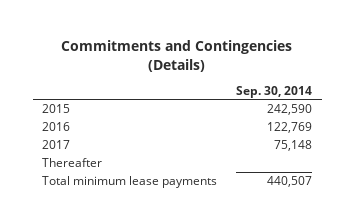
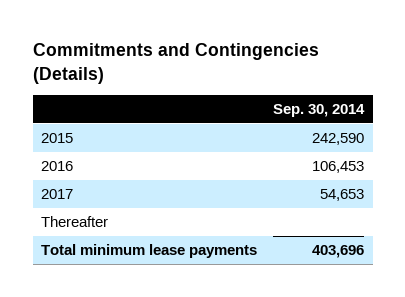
[267,122,313,134] 122,769 -> [312,161,365,174] 106,453
[274,140,313,152] 75,148 -> [320,189,365,202] 54,653
[267,176,313,188] 440,507 -> [312,245,365,259] 403,696

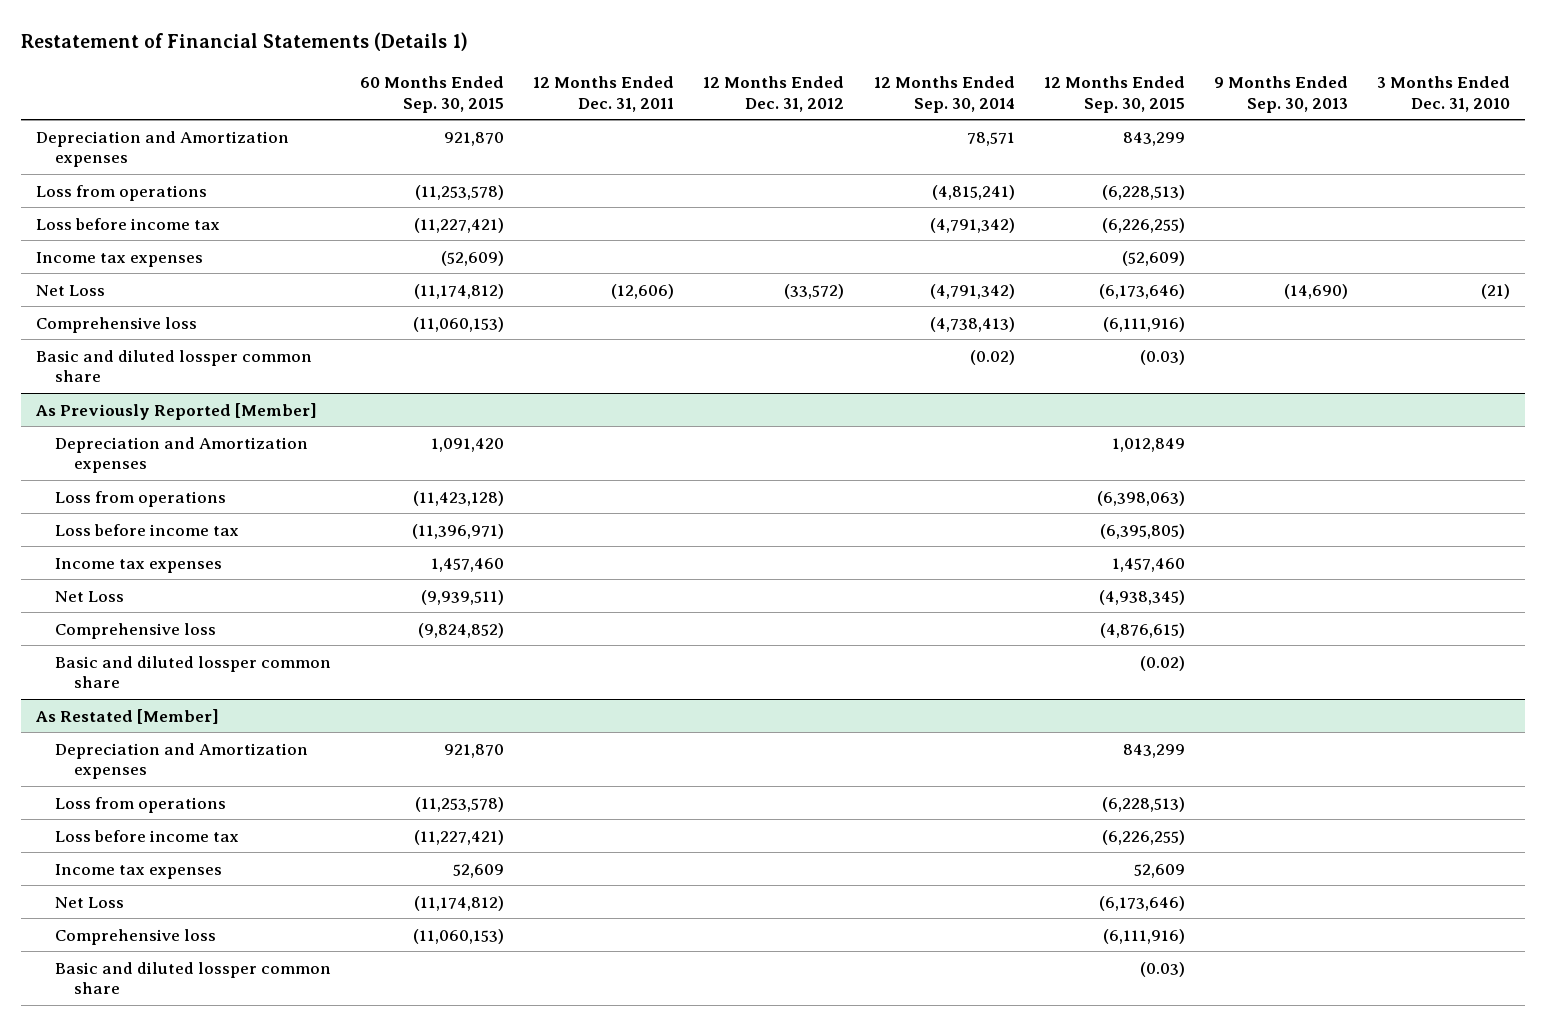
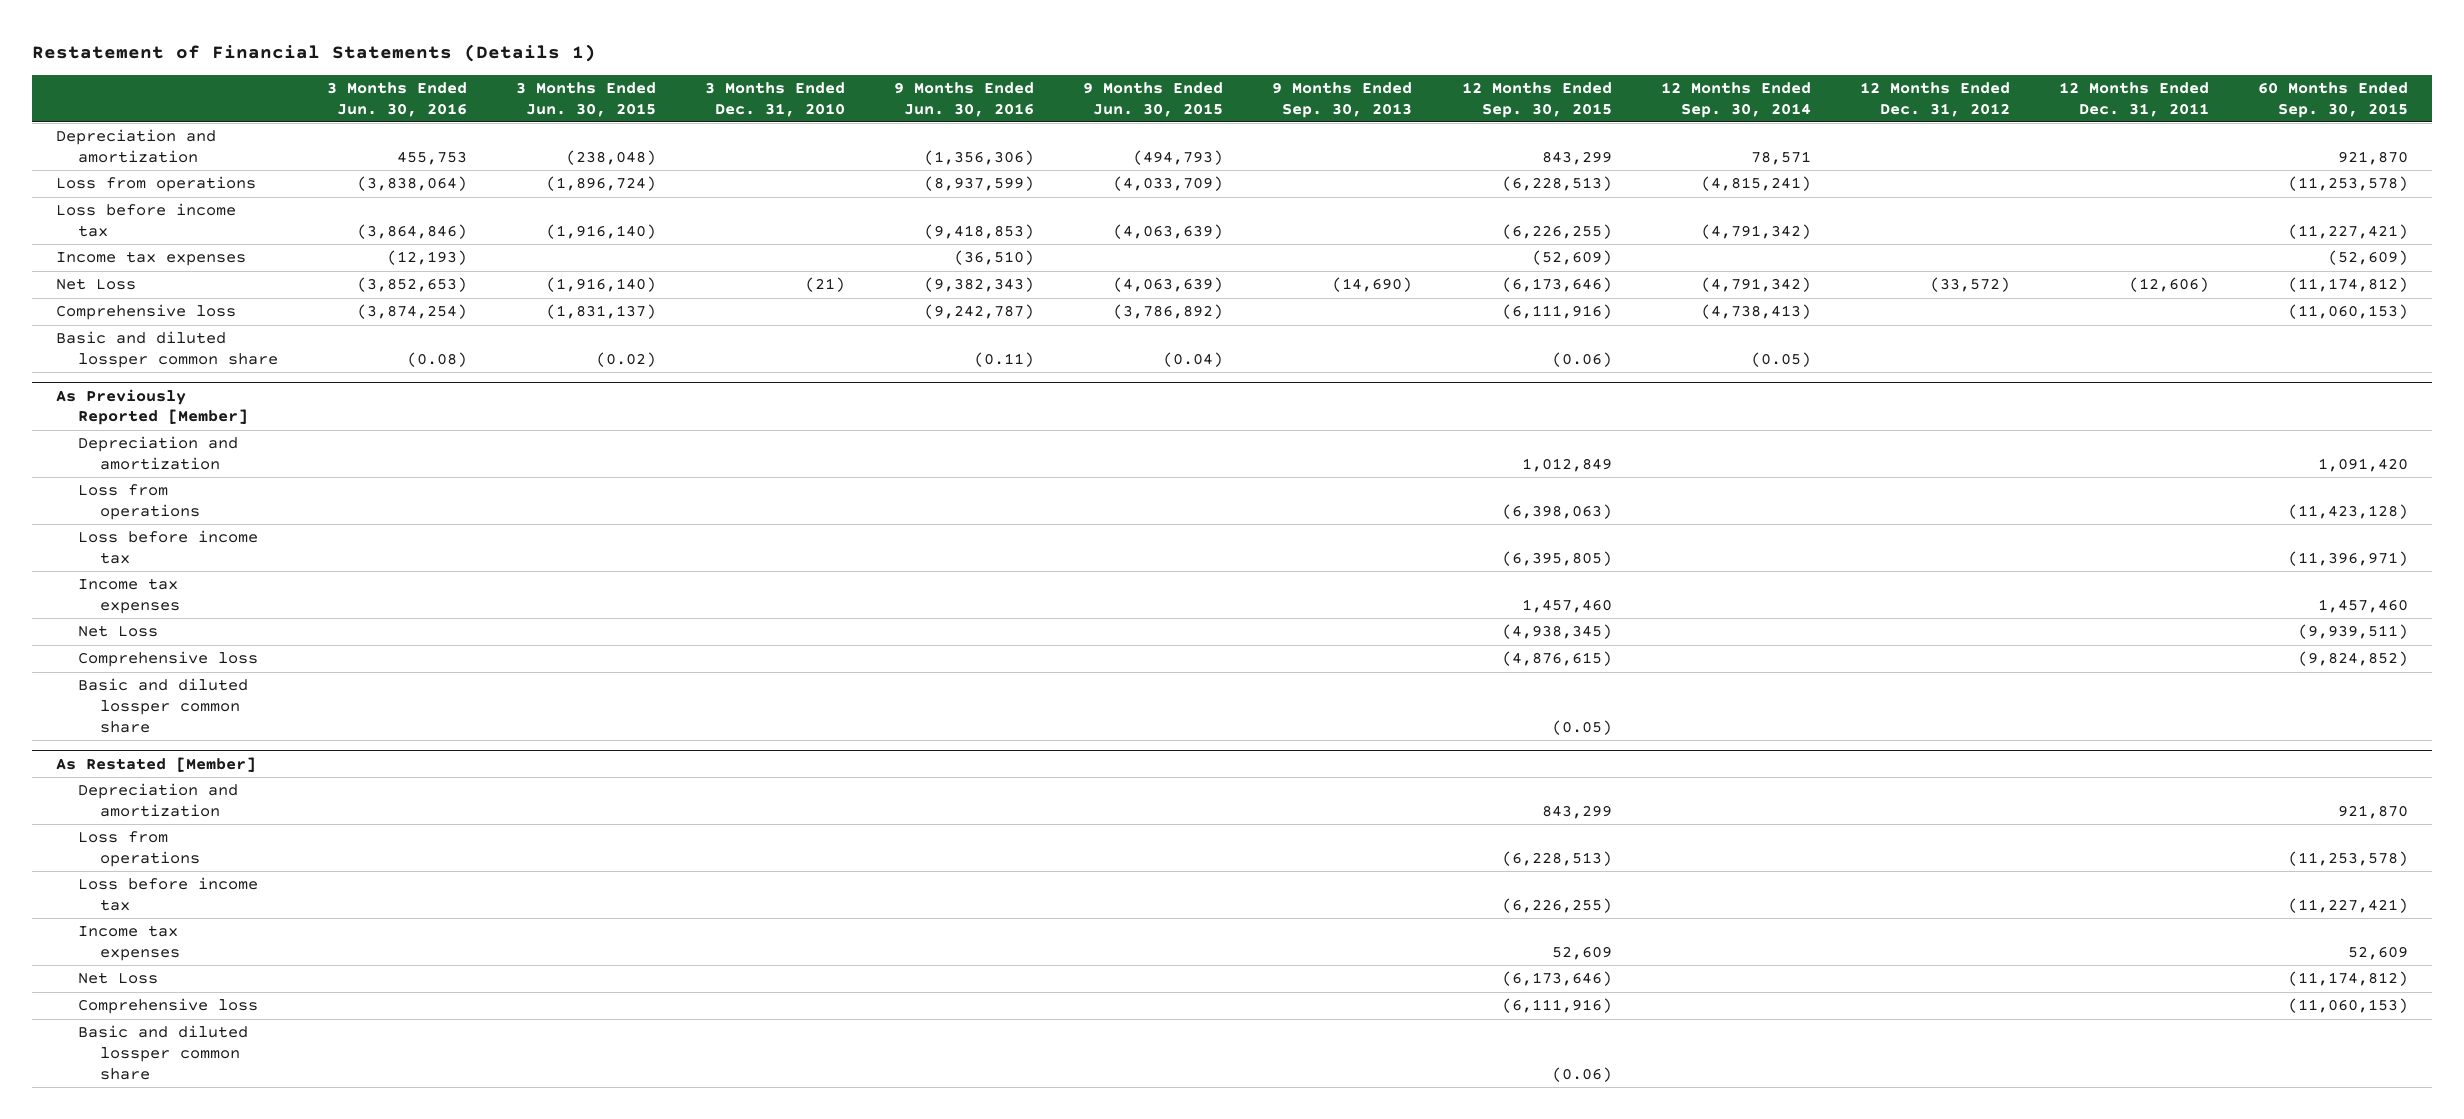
none -> [326,82,467,117] 3 Months Ended Jun. 30, 2016
none -> [516,82,657,117] 3 Months Ended Jun. 30, 2015
none -> [894,82,1035,117] 9 Months Ended Jun. 30, 2016
none -> [1083,82,1224,117] 9 Months Ended Jun. 30, 2015
[35,130,289,168] Depreciation and Amortization expenses -> [56,129,217,163] Depreciation and amortization
[969,349,1015,365] (0.02) -> [1750,351,1811,367] (0.05)
[1139,349,1185,365] (0.03) -> [1551,351,1612,367] (0.06)
[54,436,308,474] Depreciation and Amortization expenses -> [77,436,238,470] Depreciation and amortization
[1139,655,1185,671] (0.02) -> [1551,719,1612,735] (0.05)
[54,742,308,780] Depreciation and Amortization expenses -> [77,783,238,817] Depreciation and amortization
[1139,961,1185,977] (0.03) -> [1551,1066,1612,1082] (0.06)

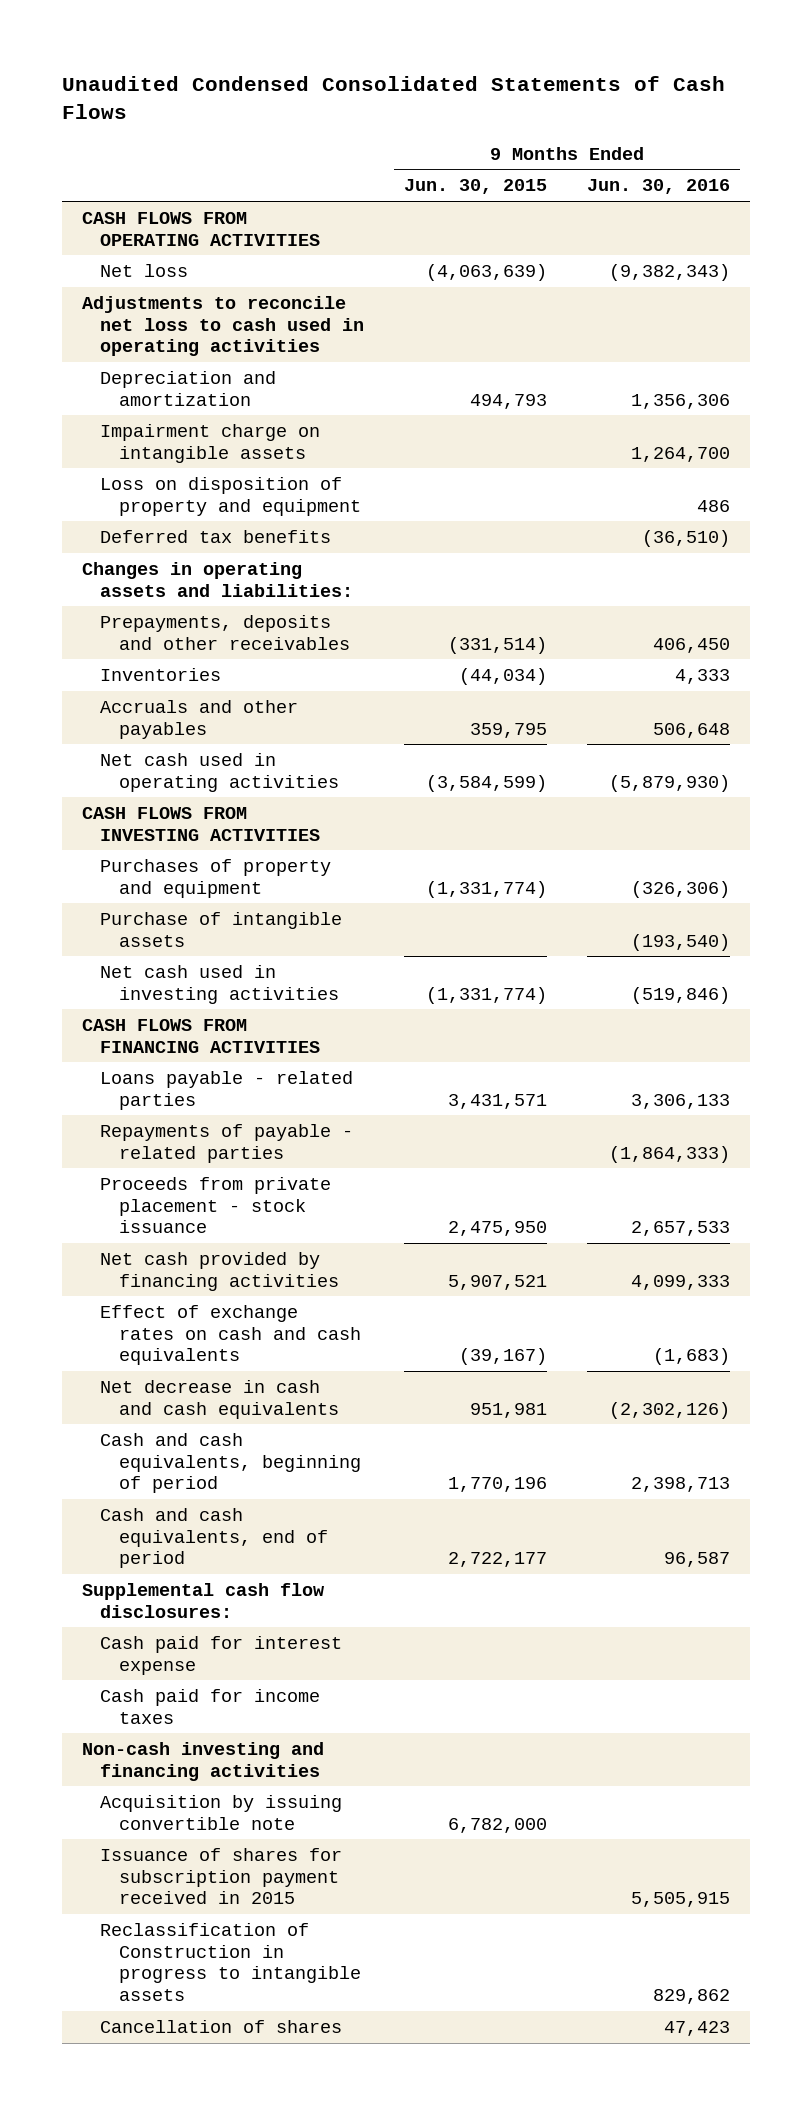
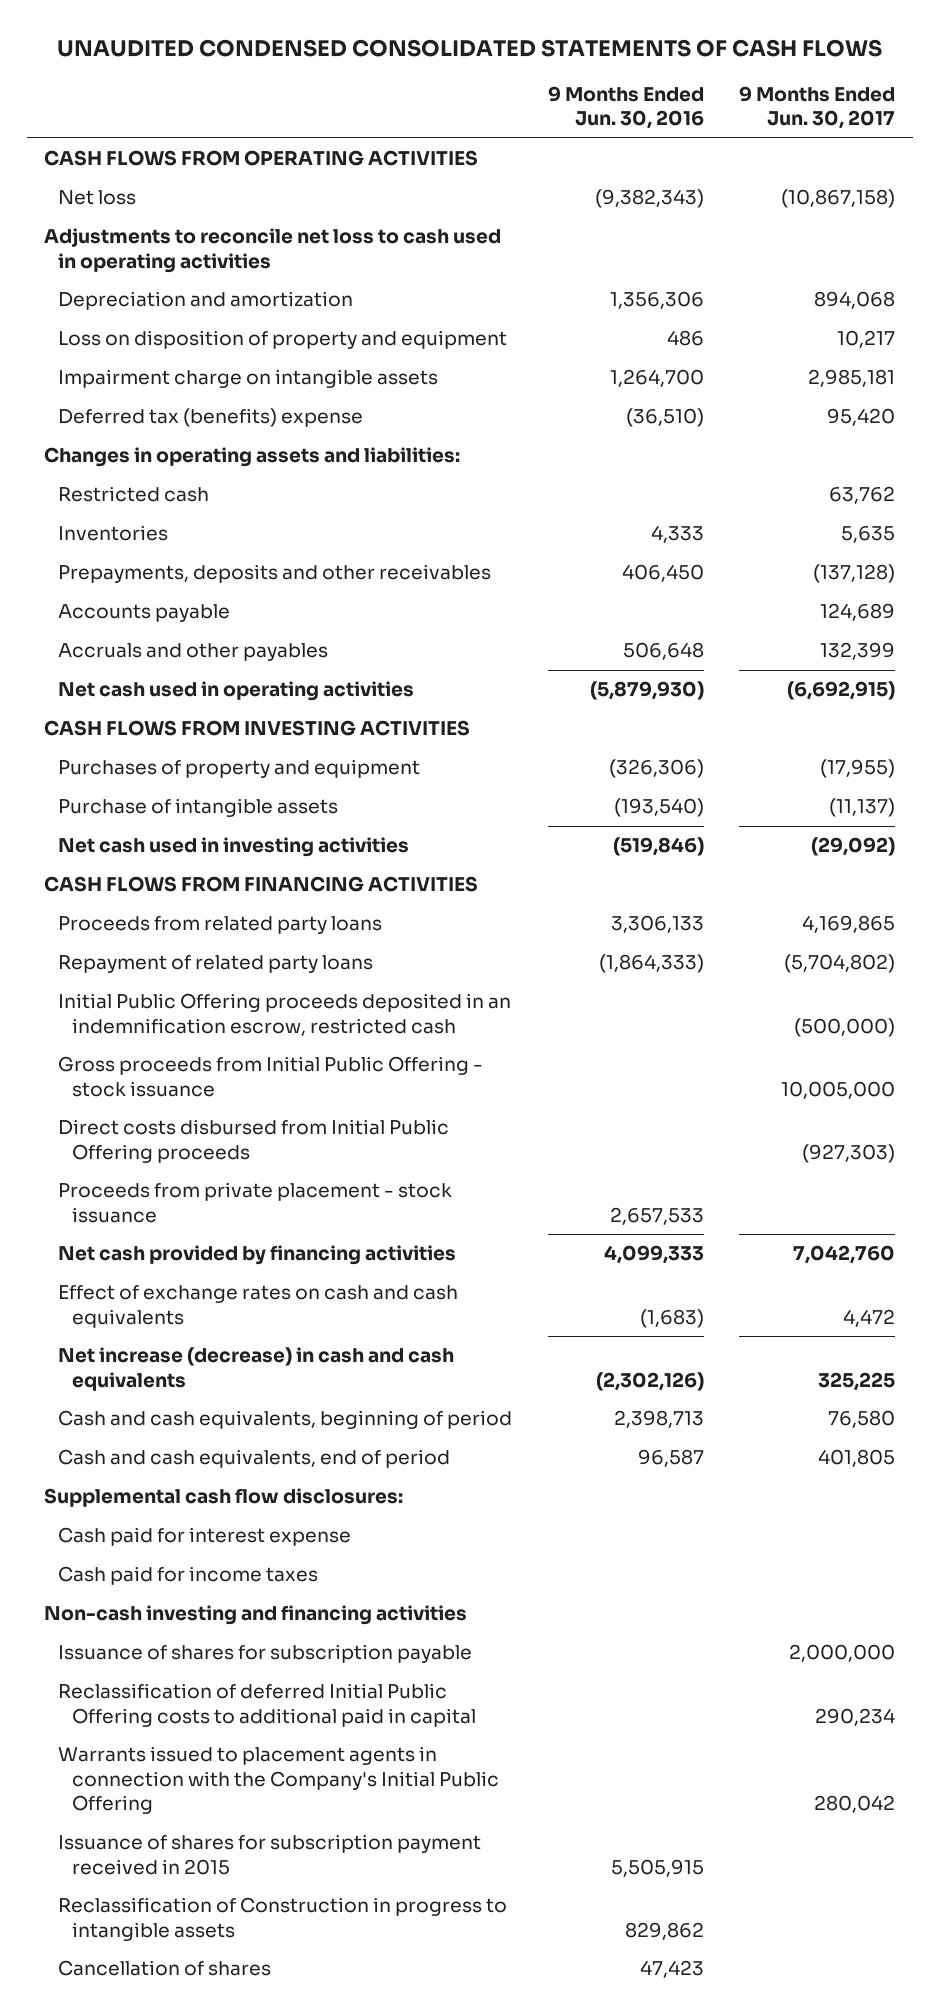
[61,75,725,120] Unaudited Condensed Consolidated Statements of Cash Flows -> [56,38,882,57] UNAUDITED CONDENSED CONSOLIDATED STATEMENTS OF CASH FLOWS
[404,179,548,195] Jun. 30, 2015 -> none
none -> [739,86,896,130] 9 Months Ended Jun. 30, 2017
[100,423,321,463] Impairment charge on intangible assets -> [58,369,439,389] Impairment charge on intangible assets
[100,529,332,543] Deferred tax benefits -> [58,408,364,428] Deferred tax (benefits) expense
none -> [58,486,210,503] Restricted cash
[100,614,351,650] Prepayments, deposits and other receivables -> [58,564,492,584] Prepayments, deposits and other receivables
none -> [58,604,231,623] Accounts payable
[100,1070,354,1110] Loans payable - related parties -> [58,916,383,935] Proceeds from related party loans
[100,1123,354,1163] Repayments of payable - related parties -> [58,955,374,974] Repayment of related party loans
none -> [58,993,512,1036] Initial Public Offering proceeds deposited in an indemnification escrow, restricted cash
none -> [58,1056,484,1097] Gross proceeds from Initial Public Offering - stock issuance
none -> [58,1119,450,1163] Direct costs disbursed from Initial Public Offering proceeds
[100,1379,340,1419] Net decrease in cash and cash equivalents -> [58,1347,455,1391] Net increase (decrease) in cash and cash equivalents
[100,1794,343,1830] Acquisition by issuing convertible note -> none
none -> [58,1644,473,1664] Issuance of shares for subscription payable
none -> [58,1683,477,1727] Reclassification of deferred Initial Public Offering costs to additional paid in capital
none -> [58,1746,500,1814] Warrants issued to placement agents in connection with the Company's Initial Public Offering

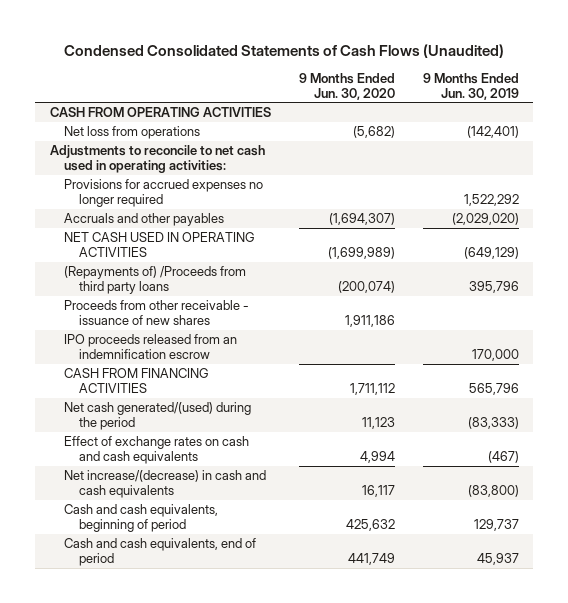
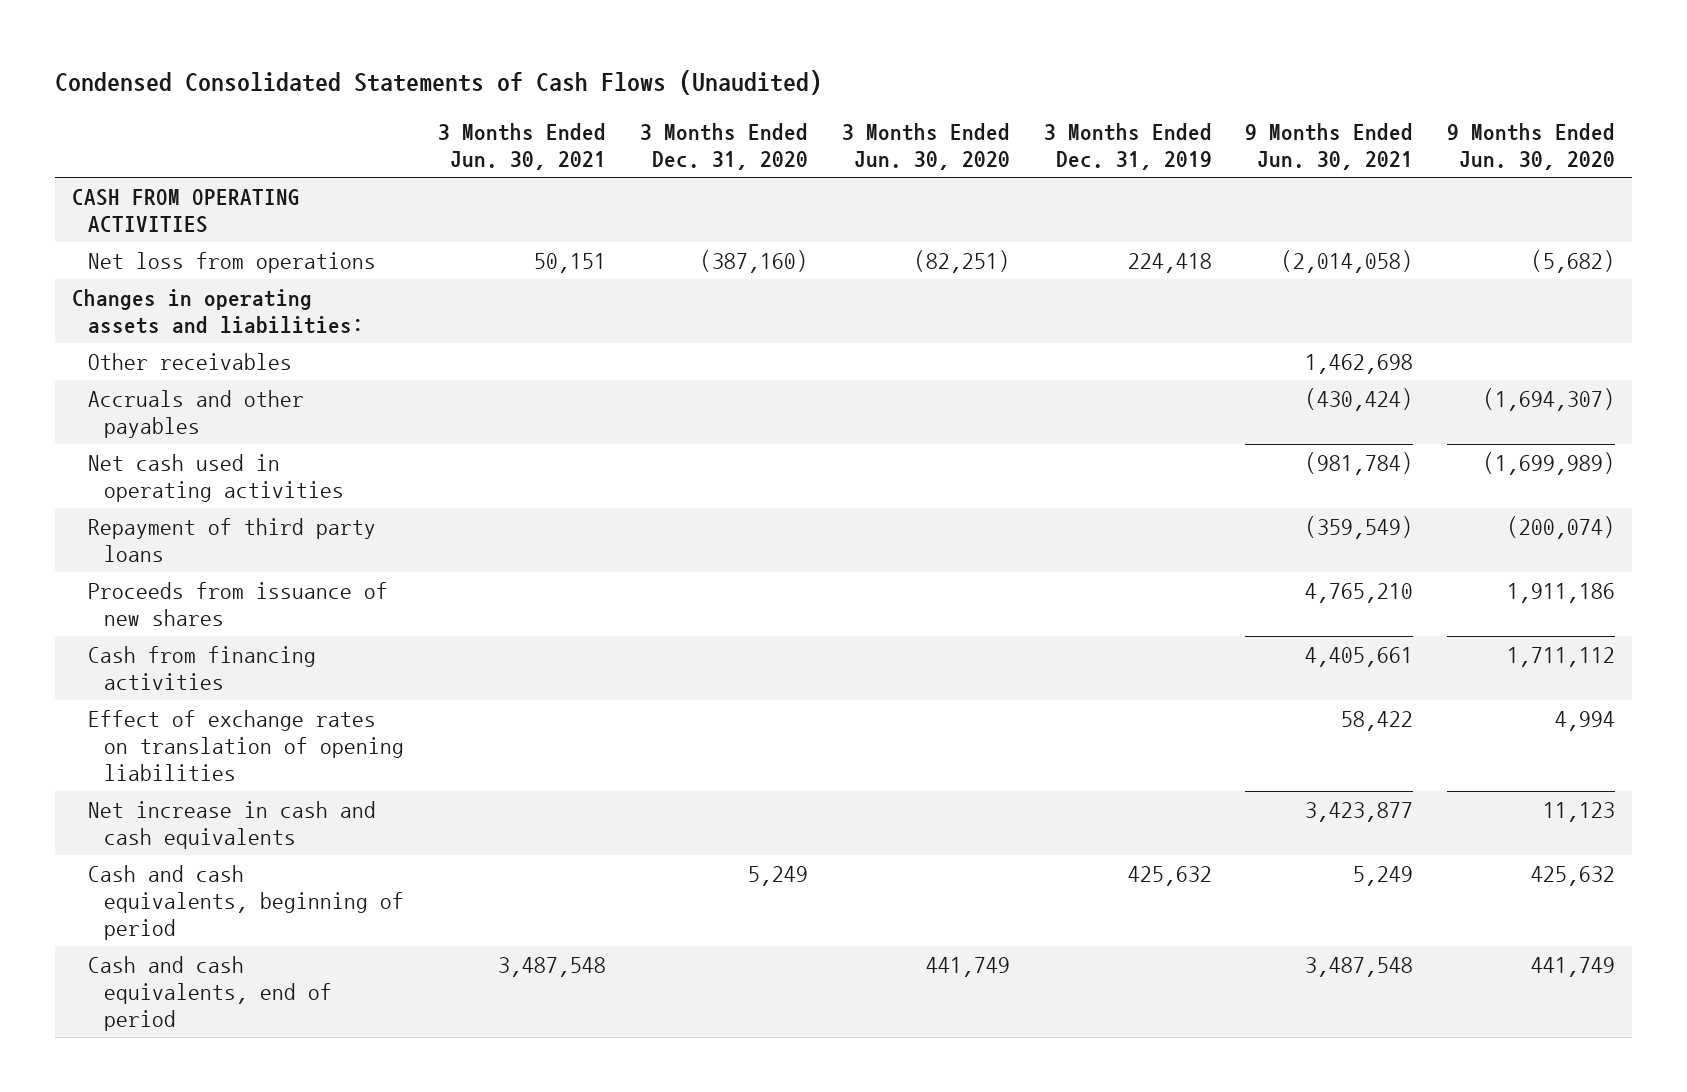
[422,72,519,100] 9 Months Ended Jun. 30, 2019 -> none
none -> [438,122,607,170] 3 Months Ended Jun. 30, 2021
none -> [639,122,808,170] 3 Months Ended Dec. 31, 2020
none -> [841,122,1010,170] 3 Months Ended Jun. 30, 2020
none -> [1043,122,1212,170] 3 Months Ended Dec. 31, 2019
none -> [1245,122,1414,170] 9 Months Ended Jun. 30, 2021
[49,145,265,174] Adjustments to reconcile to net cash used in operating activities: -> none
[64,179,264,208] Provisions for accrued expenses no longer required -> none
none -> [72,288,365,334] Changes in operating assets and liabilities:
none -> [88,352,293,370] Other receivables
[64,334,238,360] IPO proceeds released from an indemnification escrow -> none
[64,402,252,431] Net cash generated/(used) during the period -> none
[64,232,256,258] NET CASH USED IN OPERATING ACTIVITIES -> [88,453,345,502] Net cash used in operating activities
[64,266,247,295] (Repayments of) /Proceeds from third party loans -> [88,517,377,562] Repayment of third party loans
[64,300,250,326] Proceeds from other receivable - issuance of new shares -> [88,581,389,626] Proceeds from issuance of new shares
[64,368,210,394] CASH FROM FINANCING ACTIVITIES -> [88,645,317,690] Cash from financing activities
[64,436,250,465] Effect of exchange rates on cash and cash equivalents -> [88,709,405,782] Effect of exchange rates on translation of opening liabilities
[64,470,267,499] Net increase/(decrease) in cash and cash equivalents -> [88,800,377,849] Net increase in cash and cash equivalents
[361,485,395,498] 16,117 -> [1543,801,1616,822] 11,123

